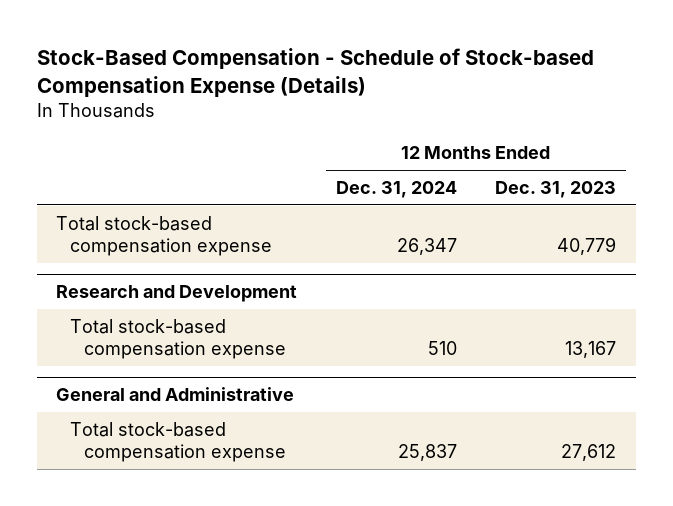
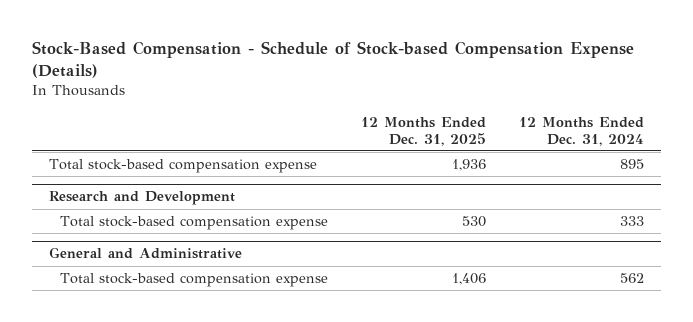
[495,180,617,198] Dec. 31, 2023 -> none
none -> [361,116,487,146] 12 Months Ended Dec. 31, 2025
[396,238,457,256] 26,347 -> [620,158,645,169] 895
[427,341,457,356] 510 -> [620,215,645,226] 333
[397,444,457,462] 25,837 -> [620,272,645,283] 562

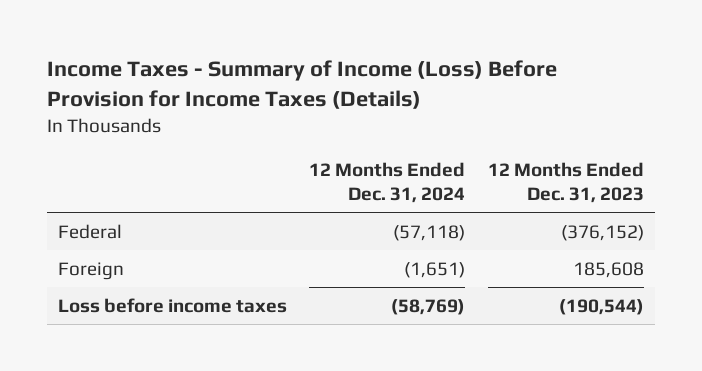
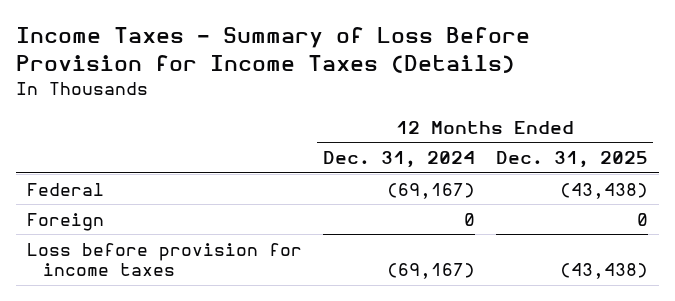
[46,60,557,110] Income Taxes - Summary of Income (Loss) Before Provision for Income Taxes (Details) -> [15,27,530,73] Income Taxes - Summary of Loss Before Provision for Income Taxes (Details)
[487,161,644,203] 12 Months Ended Dec. 31, 2023 -> none
none -> [496,151,649,169] Dec. 31, 2025
[393,224,466,241] (57,118) -> [386,182,475,199] (69,167)
[404,261,466,278] (1,651) -> [463,212,475,226] 0
[57,297,287,313] Loss before income taxes -> [26,242,302,277] Loss before provision for income taxes
[391,298,466,315] (58,769) -> [386,263,475,280] (69,167)

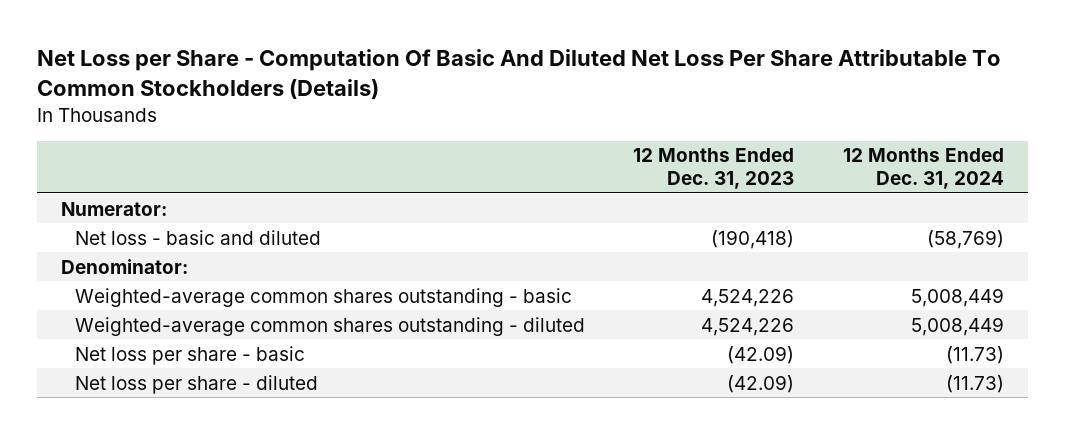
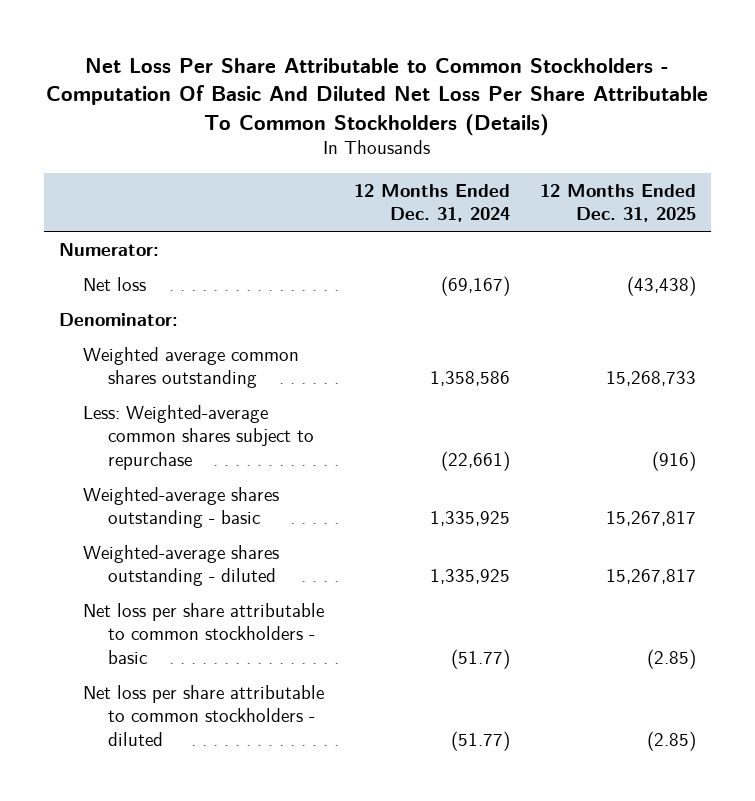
[36,49,1001,99] Net Loss per Share - Computation Of Basic And Diluted Net Loss Per Share Attributable To Common Stockholders (Details) -> [46,57,709,136] Net Loss Per Share Attributable to Common Stockholders - Computation Of Basic And Diluted Net Loss Per Share Attributable To Common Stockholders (Details)
[633,148,795,189] 12 Months Ended Dec. 31, 2023 -> none
none -> [539,183,696,223] 12 Months Ended Dec. 31, 2025
[74,229,321,245] Net loss - basic and diluted -> none
none -> [83,276,147,291] Net loss
none -> [83,346,300,389] Weighted average common shares outstanding
none -> [83,404,315,470] Less: Weighted-average common shares subject to repurchase
[74,287,572,307] Weighted-average common shares outstanding - basic -> [83,486,280,529] Weighted-average shares outstanding - basic
[910,287,1004,307] 5,008,449 -> [430,511,511,527] 1,335,925
[74,316,585,336] Weighted-average common shares outstanding - diluted -> [83,544,280,587] Weighted-average shares outstanding - diluted
[910,316,1004,336] 5,008,449 -> [430,569,511,585] 1,335,925
[74,345,305,365] Net loss per share - basic -> [83,602,325,664] Net loss per share attributable to common stockholders - basic
[945,345,1004,364] (11.73) -> [451,648,511,669] (51.77)
[74,374,318,394] Net loss per share - diluted -> [83,684,325,746] Net loss per share attributable to common stockholders - diluted
[945,374,1004,393] (11.73) -> [451,730,511,751] (51.77)

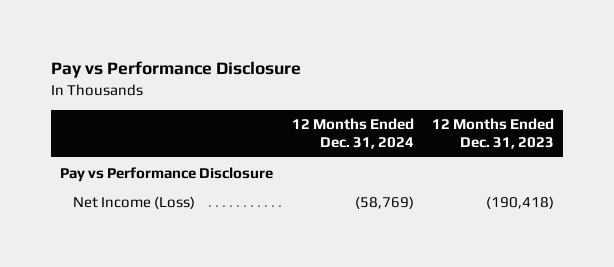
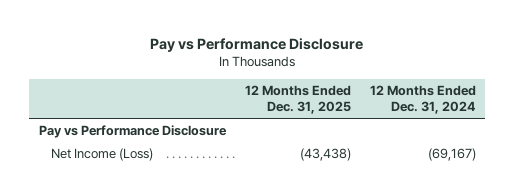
[432,118,555,149] 12 Months Ended Dec. 31, 2023 -> none
none -> [244,85,351,115] 12 Months Ended Dec. 31, 2025
[354,195,414,209] (58,769) -> [427,148,476,162] (69,167)

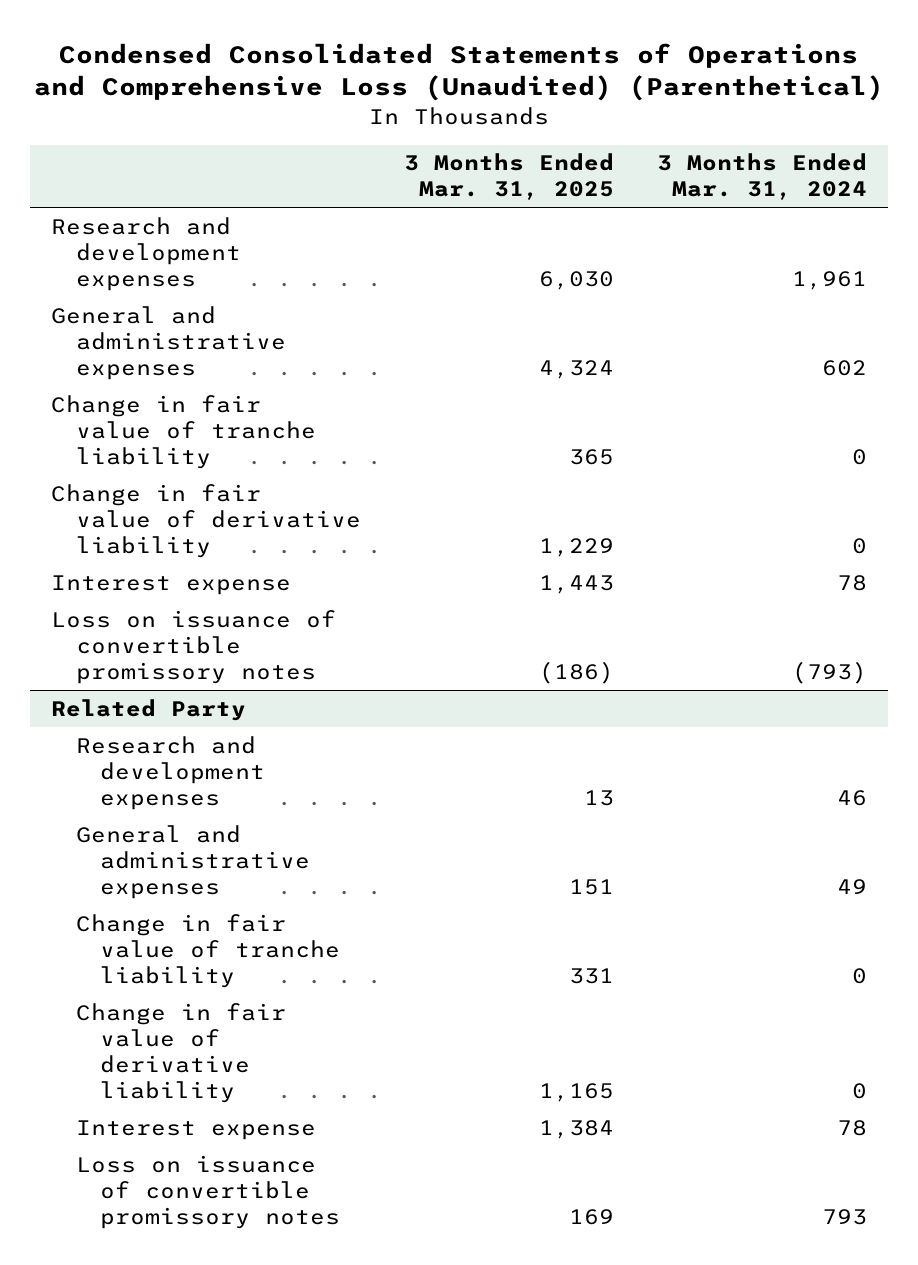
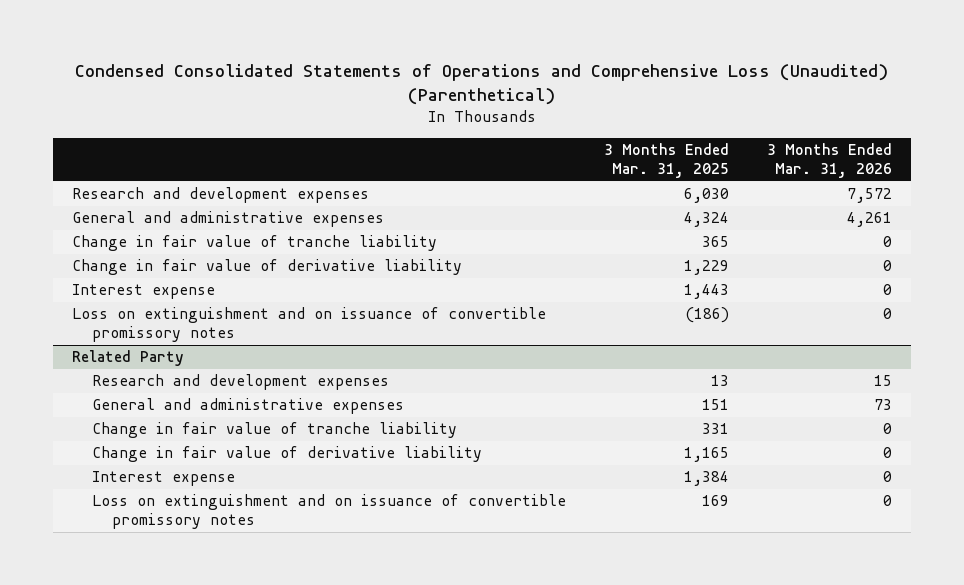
[656,153,867,201] 3 Months Ended Mar. 31, 2024 -> none
none -> [766,143,892,179] 3 Months Ended Mar. 31, 2026
[51,609,337,684] Loss on issuance of convertible promissory notes -> [72,307,547,343] Loss on extinguishment and on issuance of convertible promissory notes
[75,1154,341,1229] Loss on issuance of convertible promissory notes -> [91,494,566,530] Loss on extinguishment and on issuance of convertible promissory notes

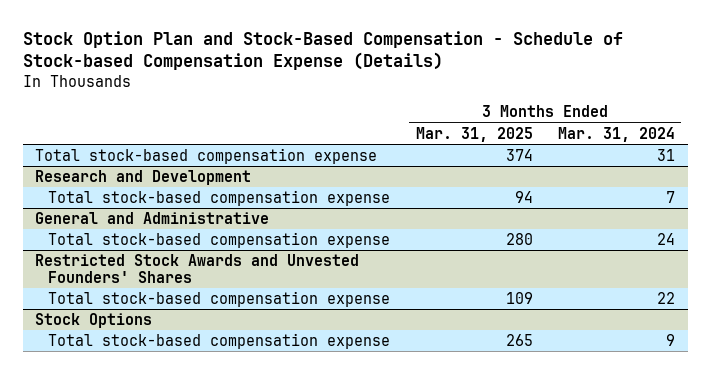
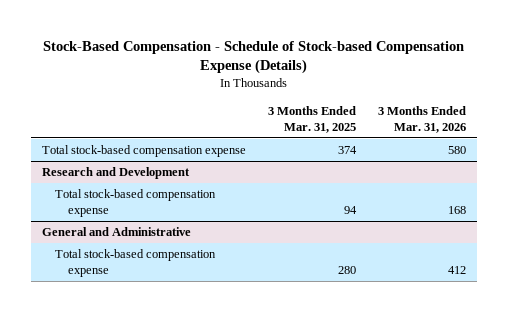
[22,30,623,71] Stock Option Plan and Stock-Based Compensation - Schedule of Stock-based Compensation Expense (Details) -> [43,40,465,75] Stock-Based Compensation - Schedule of Stock-based Compensation Expense (Details)
[558,126,676,142] Mar. 31, 2024 -> none
none -> [378,106,467,133] 3 Months Ended Mar. 31, 2026
[35,253,360,283] Restricted Stock Awards and Unvested Founders' Shares -> none
[48,290,391,307] Total stock-based compensation expense -> none
[35,312,153,328] Stock Options -> none
[48,332,391,349] Total stock-based compensation expense -> none

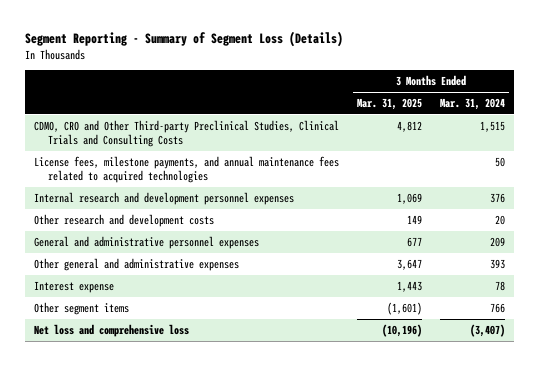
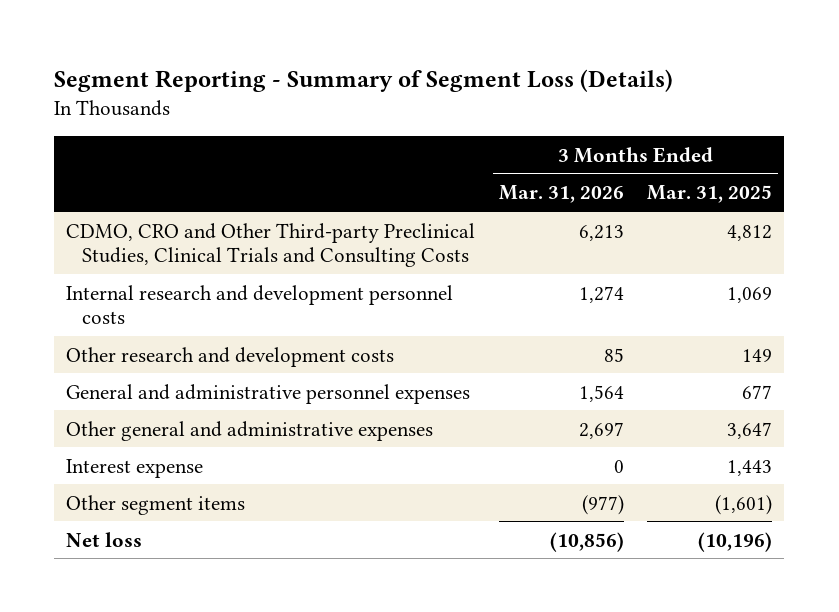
[439,97,505,110] Mar. 31, 2024 -> none
none -> [498,185,624,204] Mar. 31, 2026
[34,155,340,184] License fees, milestone payments, and annual maintenance fees related to acquired technologies -> none
[34,191,295,205] Internal research and development personnel expenses -> [66,284,454,324] Internal research and development personnel costs
[34,323,190,337] Net loss and comprehensive loss -> [66,531,143,547] Net loss

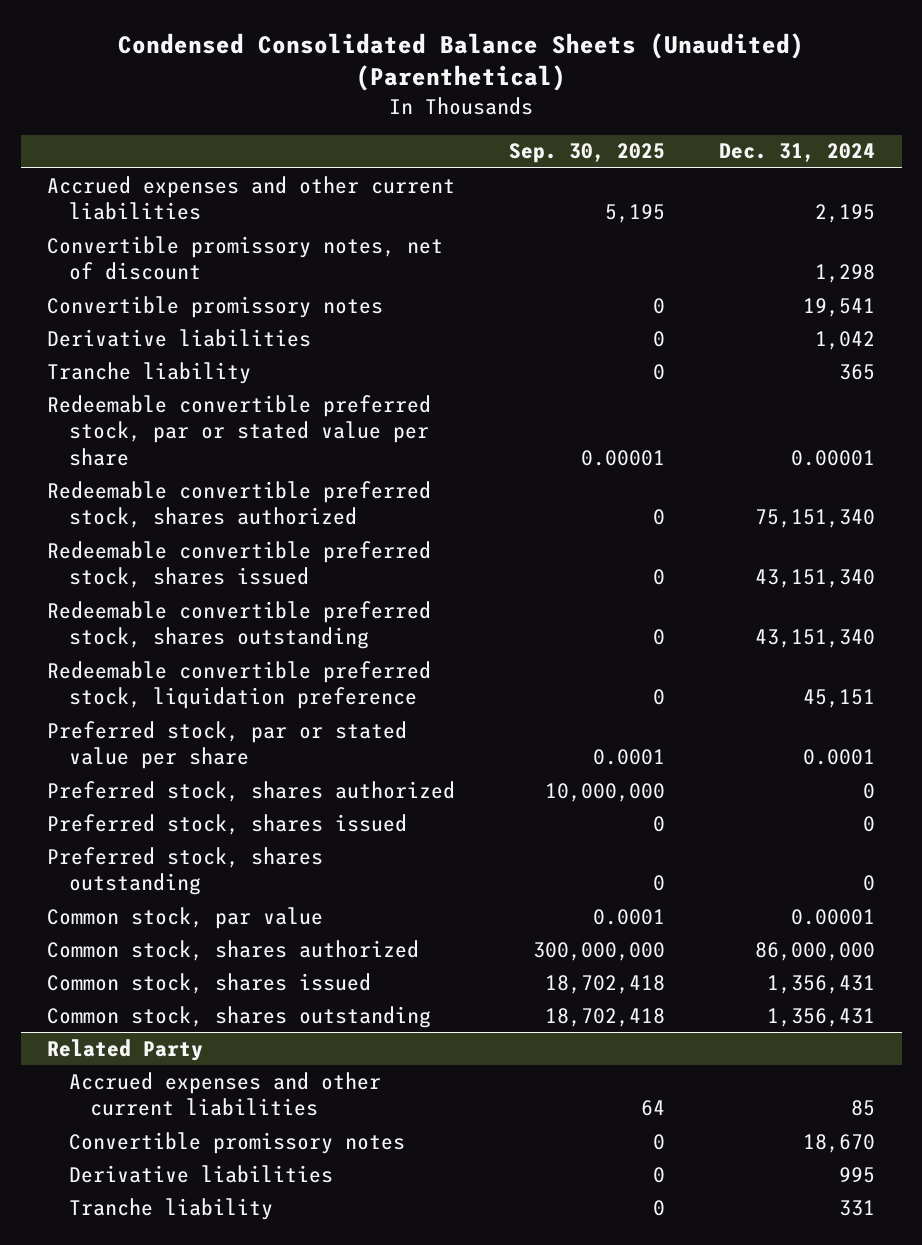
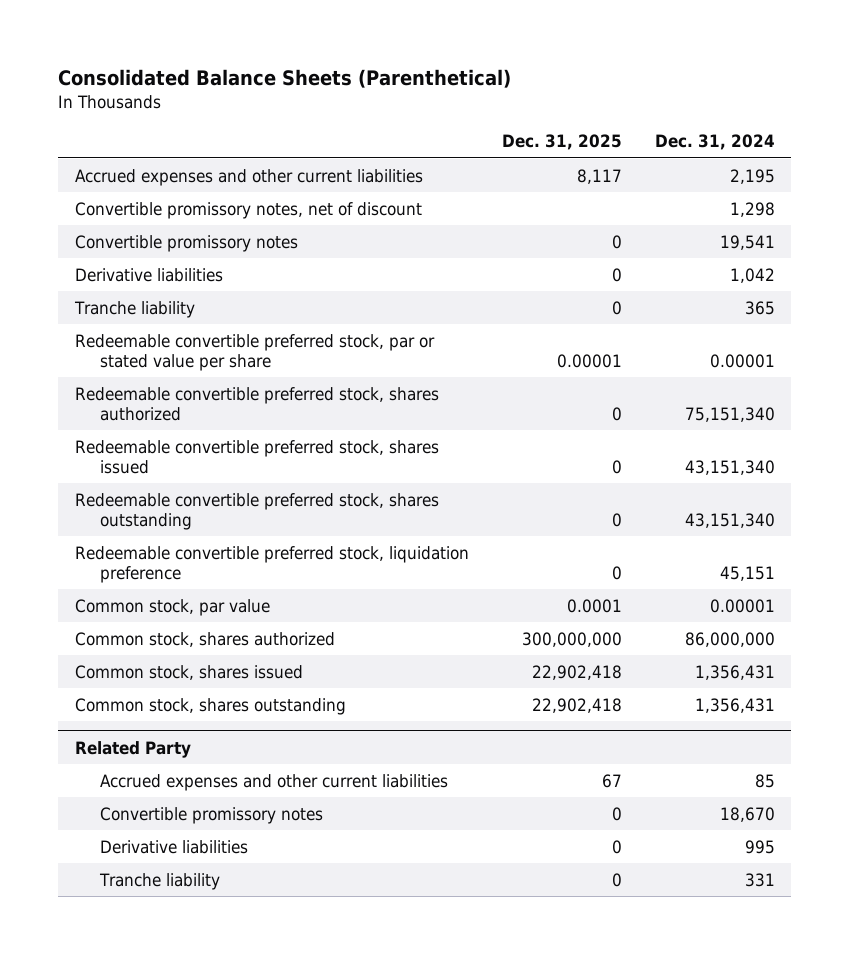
[118,33,805,92] Condensed Consolidated Balance Sheets (Unaudited) (Parenthetical) -> [58,68,512,88] Consolidated Balance Sheets (Parenthetical)
[509,143,666,164] Sep. 30, 2025 -> none
none -> [501,134,622,151] Dec. 31, 2025
[47,720,408,770] Preferred stock, par or stated value per share -> none
[47,780,456,802] Preferred stock, shares authorized -> none
[47,813,408,835] Preferred stock, shares issued -> none
[47,846,324,896] Preferred stock, shares outstanding -> none

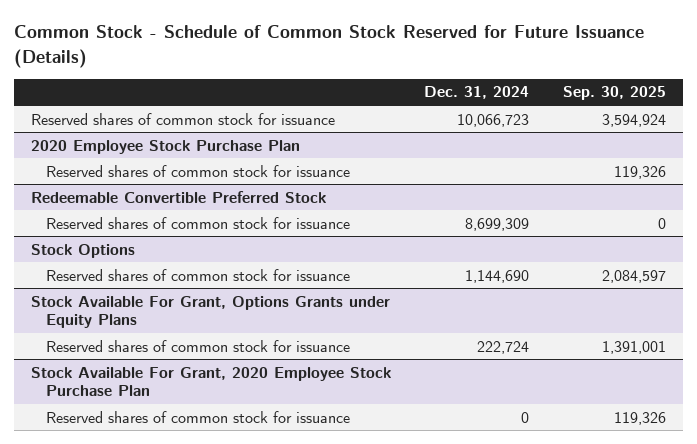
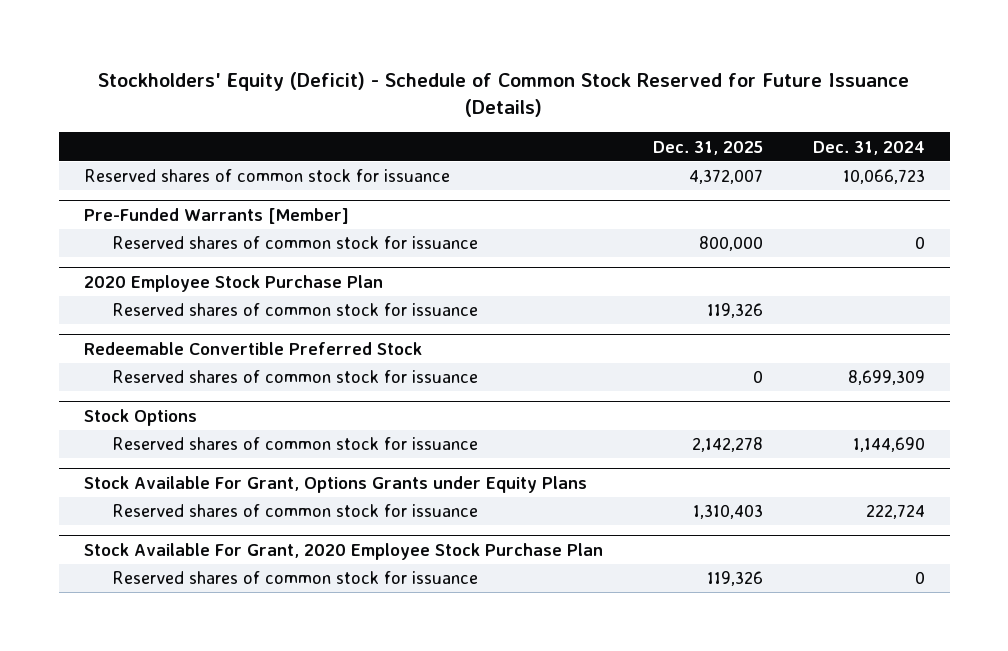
[13,25,644,69] Common Stock - Schedule of Common Stock Reserved for Future Issuance (Details) -> [98,71,910,118] Stockholders' Equity (Deficit) - Schedule of Common Stock Reserved for Future Issuance (Details)
[563,86,667,101] Sep. 30, 2025 -> none
none -> [652,140,763,155] Dec. 31, 2025
none -> [83,207,349,224] Pre-Funded Warrants [Member]
none -> [112,236,479,250] Reserved shares of common stock for issuance

